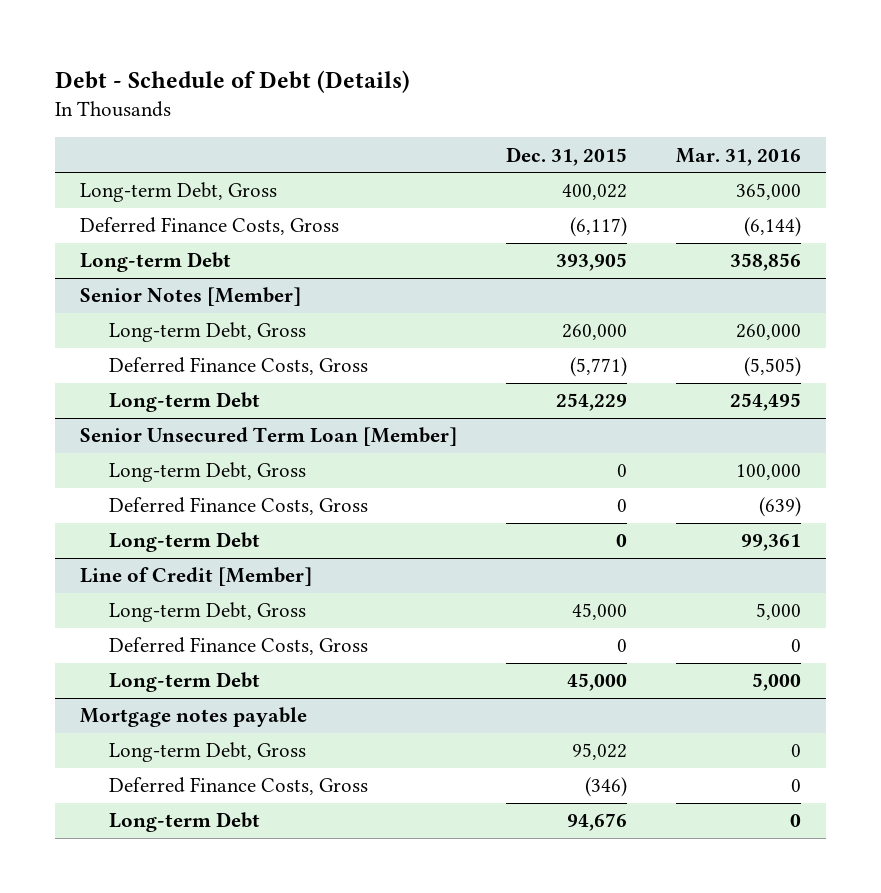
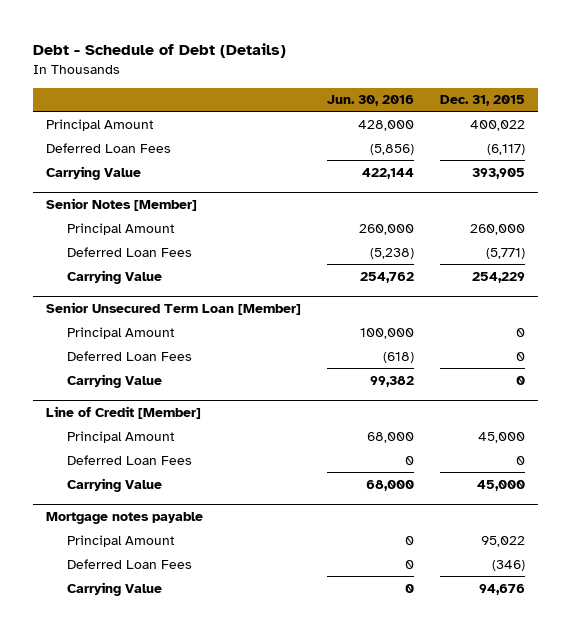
[676,147,802,166] Mar. 31, 2016 -> none
none -> [326,95,414,107] Jun. 30, 2016
[79,182,277,203] Long-term Debt, Gross -> [45,118,154,131] Principal Amount
[79,217,339,236] Deferred Finance Costs, Gross -> [45,142,171,153] Deferred Loan Fees
[79,252,231,273] Long-term Debt -> [45,165,141,180] Carrying Value
[108,322,306,343] Long-term Debt, Gross -> [66,222,175,235] Principal Amount
[108,357,368,376] Deferred Finance Costs, Gross -> [66,246,192,257] Deferred Loan Fees
[108,392,260,413] Long-term Debt -> [66,269,162,284] Carrying Value
[108,462,306,483] Long-term Debt, Gross -> [66,326,175,339] Principal Amount
[108,497,368,516] Deferred Finance Costs, Gross -> [66,350,192,361] Deferred Loan Fees
[108,532,260,553] Long-term Debt -> [66,373,162,388] Carrying Value
[108,602,306,623] Long-term Debt, Gross -> [66,430,175,443] Principal Amount
[108,637,368,656] Deferred Finance Costs, Gross -> [66,454,192,465] Deferred Loan Fees
[108,672,260,693] Long-term Debt -> [66,477,162,492] Carrying Value
[108,742,306,763] Long-term Debt, Gross -> [66,534,175,547] Principal Amount
[108,777,368,796] Deferred Finance Costs, Gross -> [66,558,192,569] Deferred Loan Fees
[108,812,260,833] Long-term Debt -> [66,581,162,596] Carrying Value

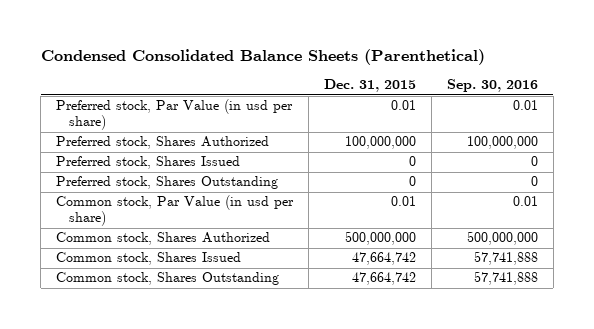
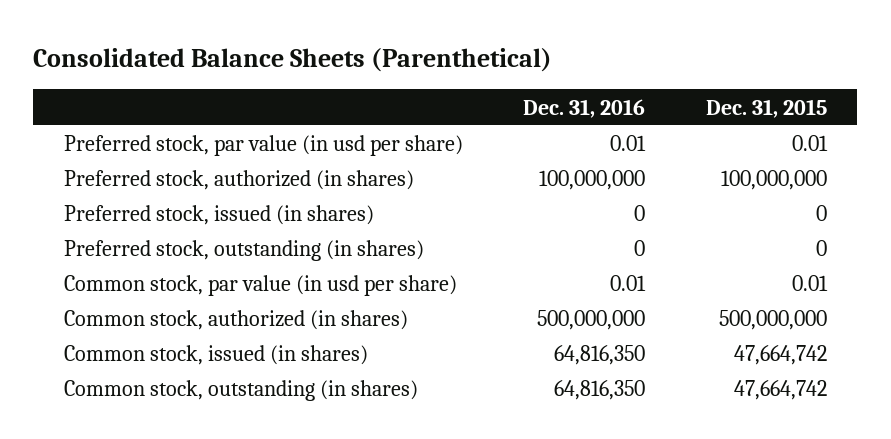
[40,49,485,66] Condensed Consolidated Balance Sheets (Parenthetical) -> [33,48,553,73] Consolidated Balance Sheets (Parenthetical)
[446,79,538,93] Sep. 30, 2016 -> none
none -> [523,98,646,118] Dec. 31, 2016
[56,99,294,131] Preferred stock, Par Value (in usd per share) -> [63,135,463,157] Preferred stock, par value (in usd per share)
[56,136,270,150] Preferred stock, Shares Authorized -> [63,170,414,191] Preferred stock, authorized (in shares)
[56,156,241,170] Preferred stock, Shares Issued -> [63,205,374,226] Preferred stock, issued (in shares)
[56,176,279,190] Preferred stock, Shares Outstanding -> [63,240,424,262] Preferred stock, outstanding (in shares)
[56,195,295,227] Common stock, Par Value (in usd per share) -> [63,275,457,297] Common stock, par value (in usd per share)
[56,232,271,246] Common stock, Shares Authorized -> [63,310,408,331] Common stock, authorized (in shares)
[56,252,242,266] Common stock, Shares Issued -> [63,345,368,366] Common stock, issued (in shares)
[56,272,280,286] Common stock, Shares Outstanding -> [63,380,418,402] Common stock, outstanding (in shares)

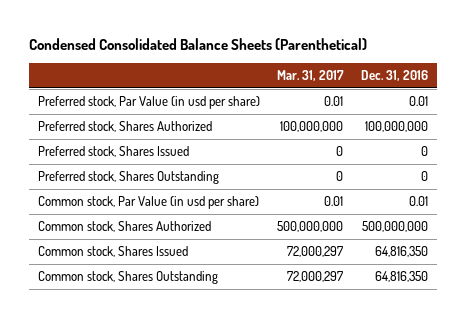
[33,48,553,73] Consolidated Balance Sheets (Parenthetical) -> [29,37,368,50] Condensed Consolidated Balance Sheets (Parenthetical)
[705,98,827,118] Dec. 31, 2015 -> none
none -> [277,70,345,82] Mar. 31, 2017
[63,135,463,157] Preferred stock, par value (in usd per share) -> [37,96,260,110] Preferred stock, Par Value (in usd per share)
[63,170,414,191] Preferred stock, authorized (in shares) -> [37,121,212,133] Preferred stock, Shares Authorized
[63,205,374,226] Preferred stock, issued (in shares) -> [37,146,189,158] Preferred stock, Shares Issued
[63,240,424,262] Preferred stock, outstanding (in shares) -> [37,171,219,185] Preferred stock, Shares Outstanding
[63,275,457,297] Common stock, par value (in usd per share) -> [37,196,259,210] Common stock, Par Value (in usd per share)
[63,310,408,331] Common stock, authorized (in shares) -> [37,221,211,233] Common stock, Shares Authorized
[63,345,368,366] Common stock, issued (in shares) -> [37,246,188,258] Common stock, Shares Issued
[63,380,418,402] Common stock, outstanding (in shares) -> [37,271,218,285] Common stock, Shares Outstanding

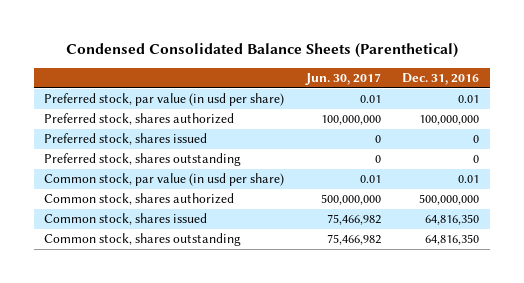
[277,70,345,82] Mar. 31, 2017 -> none
none -> [304,73,381,86] Jun. 30, 2017
[37,96,260,110] Preferred stock, Par Value (in usd per share) -> [44,93,285,107] Preferred stock, par value (in usd per share)
[37,121,212,133] Preferred stock, Shares Authorized -> [44,113,235,126] Preferred stock, shares authorized
[37,146,189,158] Preferred stock, Shares Issued -> [44,133,208,146] Preferred stock, shares issued
[37,171,219,185] Preferred stock, Shares Outstanding -> [44,153,242,167] Preferred stock, shares outstanding
[37,196,259,210] Common stock, Par Value (in usd per share) -> [44,173,285,187] Common stock, par value (in usd per share)
[37,221,211,233] Common stock, Shares Authorized -> [44,193,235,206] Common stock, shares authorized
[37,246,188,258] Common stock, Shares Issued -> [44,213,208,226] Common stock, shares issued
[37,271,218,285] Common stock, Shares Outstanding -> [44,233,242,247] Common stock, shares outstanding

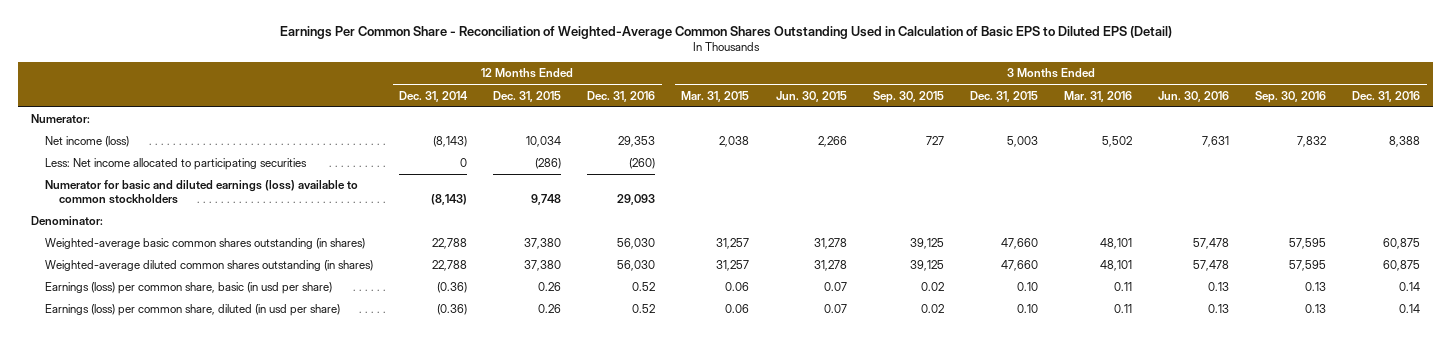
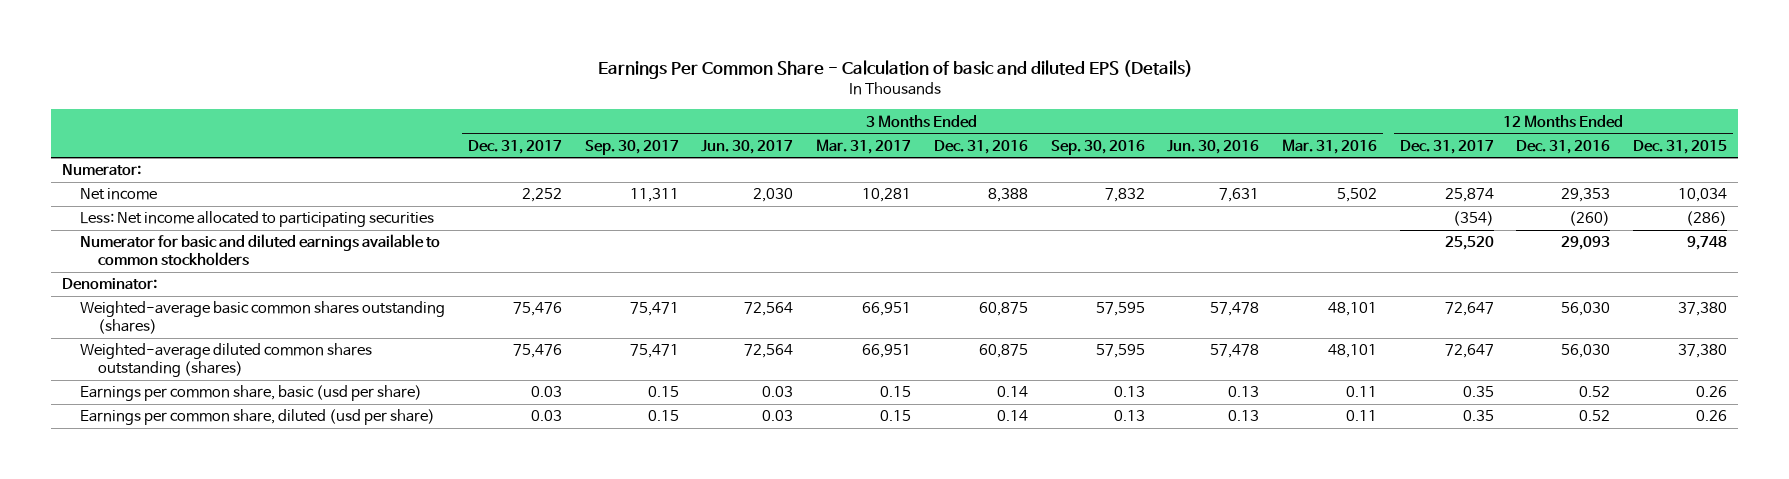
[279,25,1172,39] Earnings Per Common Share - Reconciliation of Weighted-Average Common Shares Outstanding Used in Calculation of Basic EPS to Diluted EPS (Detail) -> [597,60,1193,80] Earnings Per Common Share - Calculation of basic and diluted EPS (Details)
[399,90,469,102] Dec. 31, 2014 -> none
[681,90,750,102] Mar. 31, 2015 -> none
[775,90,847,102] Jun. 30, 2015 -> none
[872,90,944,103] Sep. 30, 2015 -> none
[969,90,1038,102] Dec. 31, 2015 -> none
none -> [468,139,563,154] Dec. 31, 2017
none -> [584,139,679,155] Sep. 30, 2017
none -> [701,139,794,154] Jun. 30, 2017
none -> [816,138,912,154] Mar. 31, 2017
none -> [1399,139,1494,154] Dec. 31, 2017
[44,136,129,148] Net income (loss) -> [80,188,158,201] Net income
[44,180,358,205] Numerator for basic and diluted earnings (loss) available to common stockholders -> [80,234,441,267] Numerator for basic and diluted earnings available to common stockholders
[44,238,365,250] Weighted-average basic common shares outstanding (in shares) -> [80,301,446,335] Weighted-average basic common shares outstanding (shares)
[44,260,373,272] Weighted-average diluted common shares outstanding (in shares) -> [80,343,373,378] Weighted-average diluted common shares outstanding (shares)
[44,282,332,295] Earnings (loss) per common share, basic (in usd per share) -> [80,385,423,402] Earnings per common share, basic (usd per share)
[44,304,340,317] Earnings (loss) per common share, diluted (in usd per share) -> [80,409,436,426] Earnings per common share, diluted (usd per share)

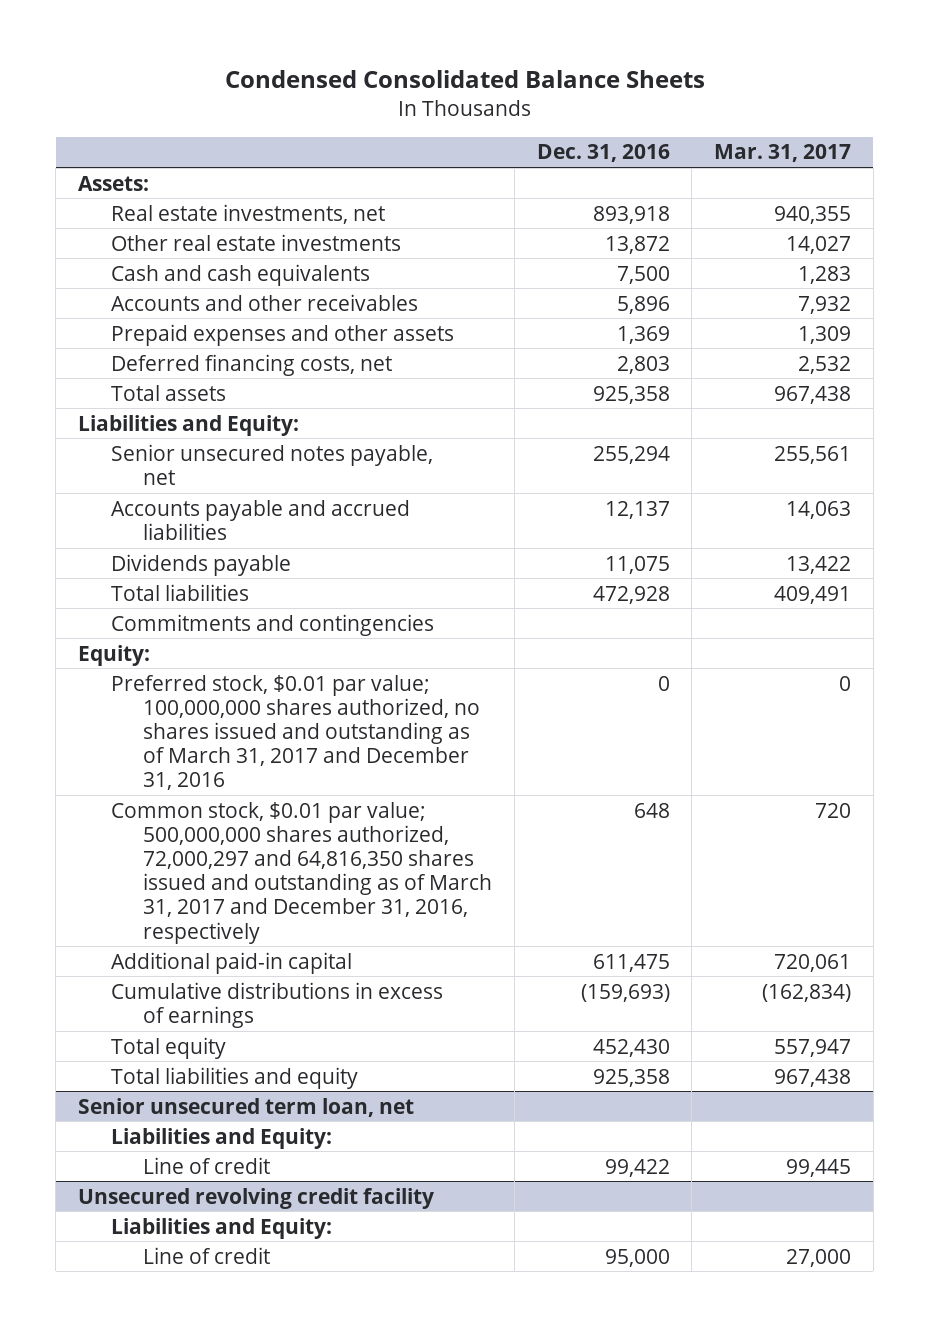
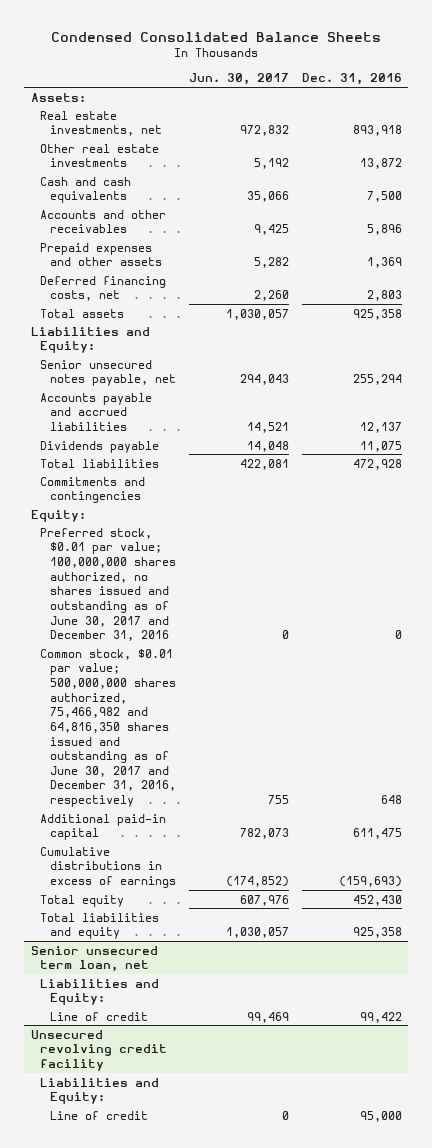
[713,144,851,163] Mar. 31, 2017 -> none
none -> [188,73,289,86] Jun. 30, 2017
[110,674,481,791] Preferred stock, $0.01 par value; 100,000,000 shares authorized, no shares issued and outstanding as of March 31, 2017 and December 31, 2016 -> [40,527,176,642] Preferred stock, $0.01 par value; 100,000,000 shares authorized, no shares issued and outstanding as of June 30, 2017 and December 31, 2016
[110,801,493,944] Common stock, $0.01 par value; 500,000,000 shares authorized, 72,000,297 and 64,816,350 shares issued and outstanding as of March 31, 2017 and December 31, 2016, respectively -> [40,648,176,808] Common stock, $0.01 par value; 500,000,000 shares authorized, 75,466,982 and 64,816,350 shares issued and outstanding as of June 30, 2017 and December 31, 2016, respectively

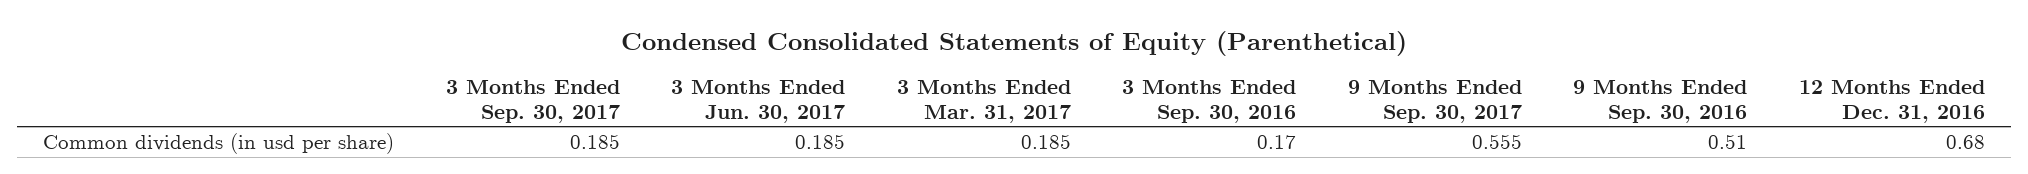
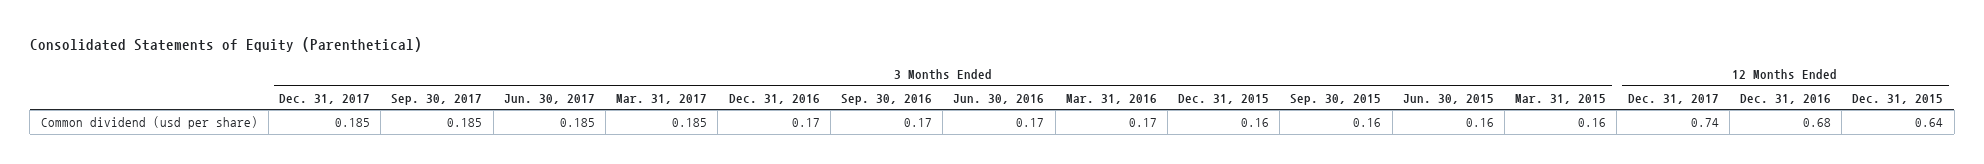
[621,31,1408,57] Condensed Consolidated Statements of Equity (Parenthetical) -> [29,37,422,53] Consolidated Statements of Equity (Parenthetical)
[1347,80,1522,123] 9 Months Ended Sep. 30, 2017 -> none
[1573,80,1748,123] 9 Months Ended Sep. 30, 2016 -> none
none -> [279,93,371,104] Dec. 31, 2017
none -> [728,93,820,104] Dec. 31, 2016
none -> [953,93,1045,104] Jun. 30, 2016
none -> [1065,93,1157,104] Mar. 31, 2016
none -> [1178,93,1270,104] Dec. 31, 2015
none -> [1290,93,1382,105] Sep. 30, 2015
none -> [1402,93,1494,104] Jun. 30, 2015
none -> [1515,93,1607,104] Mar. 31, 2015
none -> [1627,93,1719,104] Dec. 31, 2017
none -> [1852,93,1944,104] Dec. 31, 2015
[43,133,395,155] Common dividends (in usd per share) -> [40,115,258,129] Common dividend (usd per share)

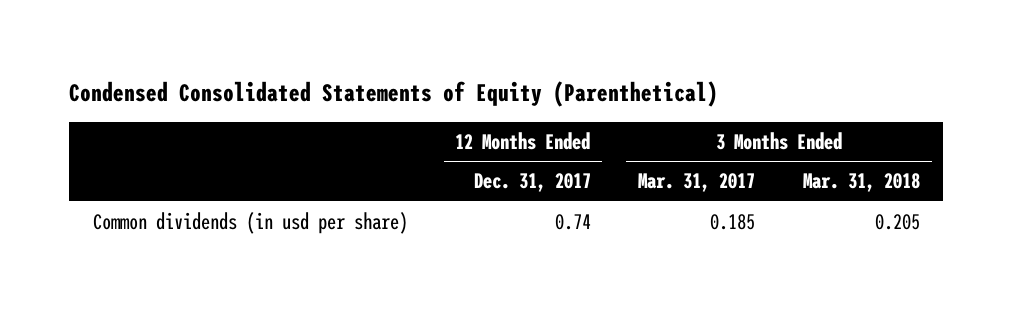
[29,37,422,53] Consolidated Statements of Equity (Parenthetical) -> [69,81,719,108] Condensed Consolidated Statements of Equity (Parenthetical)
[279,93,371,104] Dec. 31, 2017 -> none
[391,93,483,105] Sep. 30, 2017 -> none
[503,93,595,104] Jun. 30, 2017 -> none
[728,93,820,104] Dec. 31, 2016 -> none
[840,93,932,105] Sep. 30, 2016 -> none
[953,93,1045,104] Jun. 30, 2016 -> none
[1065,93,1157,104] Mar. 31, 2016 -> none
[1178,93,1270,104] Dec. 31, 2015 -> none
[1290,93,1382,105] Sep. 30, 2015 -> none
[1402,93,1494,104] Jun. 30, 2015 -> none
[1515,93,1607,104] Mar. 31, 2015 -> none
[1739,93,1831,104] Dec. 31, 2016 -> none
[1852,93,1944,104] Dec. 31, 2015 -> none
none -> [802,173,920,193] Mar. 31, 2018
[40,115,258,129] Common dividend (usd per share) -> [92,211,408,234] Common dividends (in usd per share)

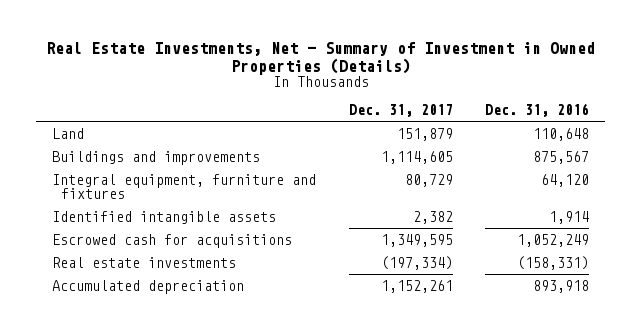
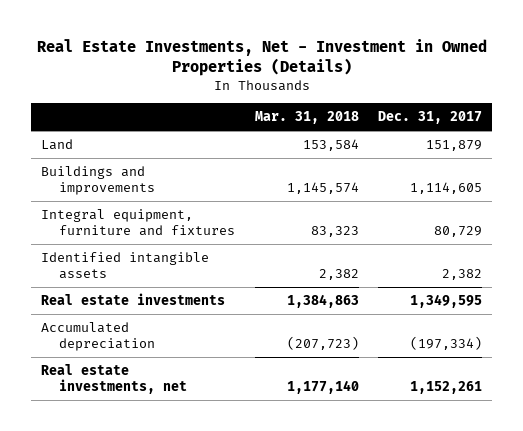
[45,41,595,75] Real Estate Investments, Net - Summary of Investment in Owned Properties (Details) -> [36,38,487,77] Real Estate Investments, Net - Investment in Owned Properties (Details)
[484,103,589,118] Dec. 31, 2016 -> none
none -> [254,111,359,125] Mar. 31, 2018
[52,233,293,248] Escrowed cash for acquisitions -> [41,292,226,305] Real estate investments
[52,256,237,268] Real estate investments -> [41,321,156,352] Accumulated depreciation
[52,279,245,294] Accumulated depreciation -> [41,363,188,395] Real estate investments, net

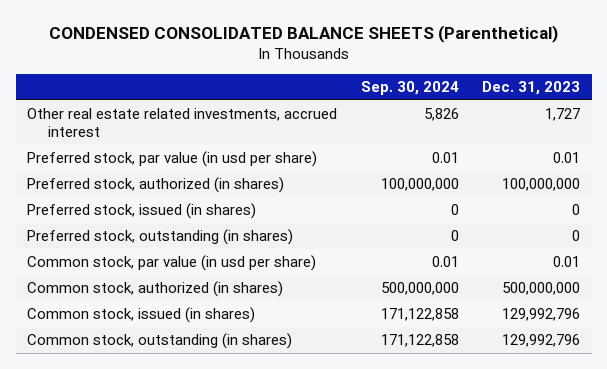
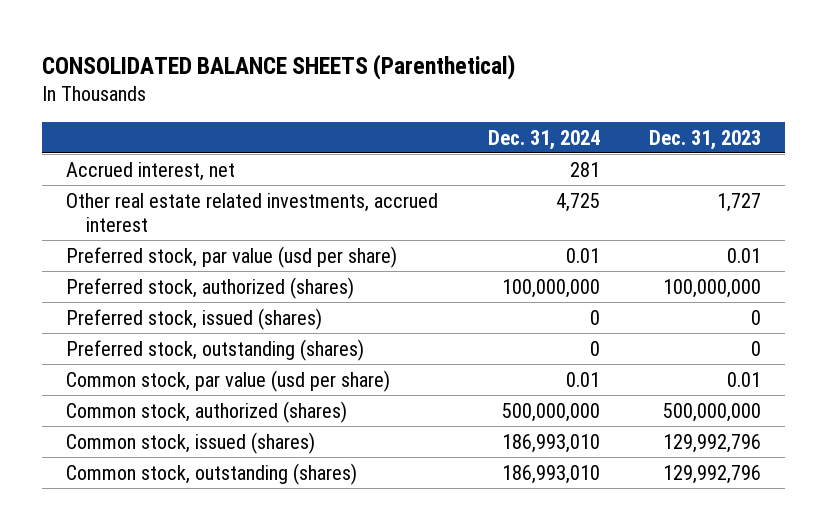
[48,24,558,43] CONDENSED CONSOLIDATED BALANCE SHEETS (Parenthetical) -> [41,53,515,80] CONSOLIDATED BALANCE SHEETS (Parenthetical)
[360,80,459,95] Sep. 30, 2024 -> none
none -> [487,129,600,150] Dec. 31, 2024
none -> [66,161,236,181] Accrued interest, net
[27,151,318,168] Preferred stock, par value (in usd per share) -> [66,245,398,268] Preferred stock, par value (usd per share)
[27,177,285,194] Preferred stock, authorized (in shares) -> [66,276,355,299] Preferred stock, authorized (shares)
[27,203,257,220] Preferred stock, issued (in shares) -> [66,307,323,330] Preferred stock, issued (shares)
[27,229,294,246] Preferred stock, outstanding (in shares) -> [66,338,365,361] Preferred stock, outstanding (shares)
[27,255,317,272] Common stock, par value (in usd per share) -> [66,369,391,392] Common stock, par value (usd per share)
[27,281,284,298] Common stock, authorized (in shares) -> [66,400,348,423] Common stock, authorized (shares)
[27,307,256,324] Common stock, issued (in shares) -> [66,431,316,454] Common stock, issued (shares)
[27,333,293,350] Common stock, outstanding (in shares) -> [66,462,358,485] Common stock, outstanding (shares)

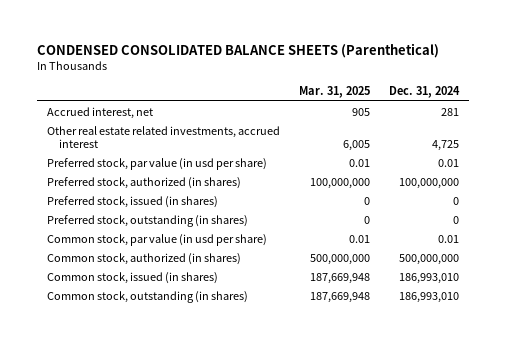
[41,53,515,80] CONSOLIDATED BALANCE SHEETS (Parenthetical) -> [37,42,440,58] CONDENSED CONSOLIDATED BALANCE SHEETS (Parenthetical)
[648,129,761,150] Dec. 31, 2023 -> none
none -> [298,85,370,98] Mar. 31, 2025
[66,245,398,268] Preferred stock, par value (usd per share) -> [46,157,267,170] Preferred stock, par value (in usd per share)
[66,276,355,299] Preferred stock, authorized (shares) -> [46,176,241,189] Preferred stock, authorized (in shares)
[66,307,323,330] Preferred stock, issued (shares) -> [46,195,218,208] Preferred stock, issued (in shares)
[66,338,365,361] Preferred stock, outstanding (shares) -> [46,214,248,227] Preferred stock, outstanding (in shares)
[66,369,391,392] Common stock, par value (usd per share) -> [46,233,267,246] Common stock, par value (in usd per share)
[66,400,348,423] Common stock, authorized (shares) -> [46,252,241,265] Common stock, authorized (in shares)
[66,431,316,454] Common stock, issued (shares) -> [46,271,218,284] Common stock, issued (in shares)
[66,462,358,485] Common stock, outstanding (shares) -> [46,290,248,303] Common stock, outstanding (in shares)

